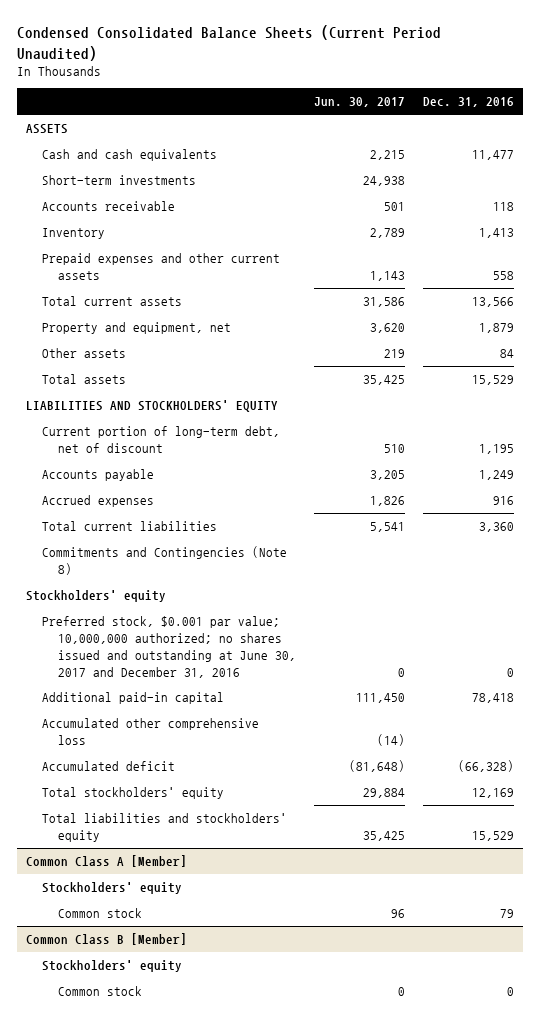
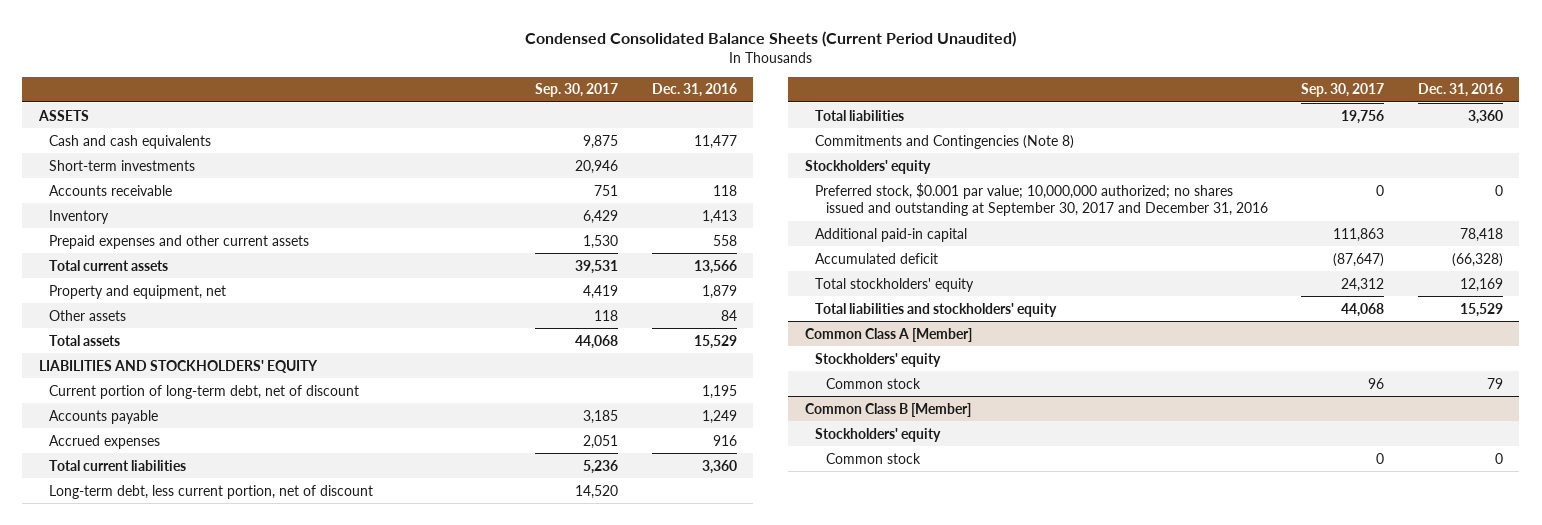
[313,97,405,108] Jun. 30, 2017 -> none
none -> [535,83,619,98] Sep. 30, 2017
none -> [49,484,374,499] Long-term debt, less current portion, net of discount
none -> [815,109,905,121] Total liabilities
[41,616,296,678] Preferred stock, $0.001 par value; 10,000,000 authorized; no shares issued and outstanding at June 30, 2017 and December 31, 2016 -> [815,182,1268,217] Preferred stock, $0.001 par value; 10,000,000 authorized; no shares issued and outstanding at September 30, 2017 and December 31, 2016
[41,718,259,745] Accumulated other comprehensive loss -> none

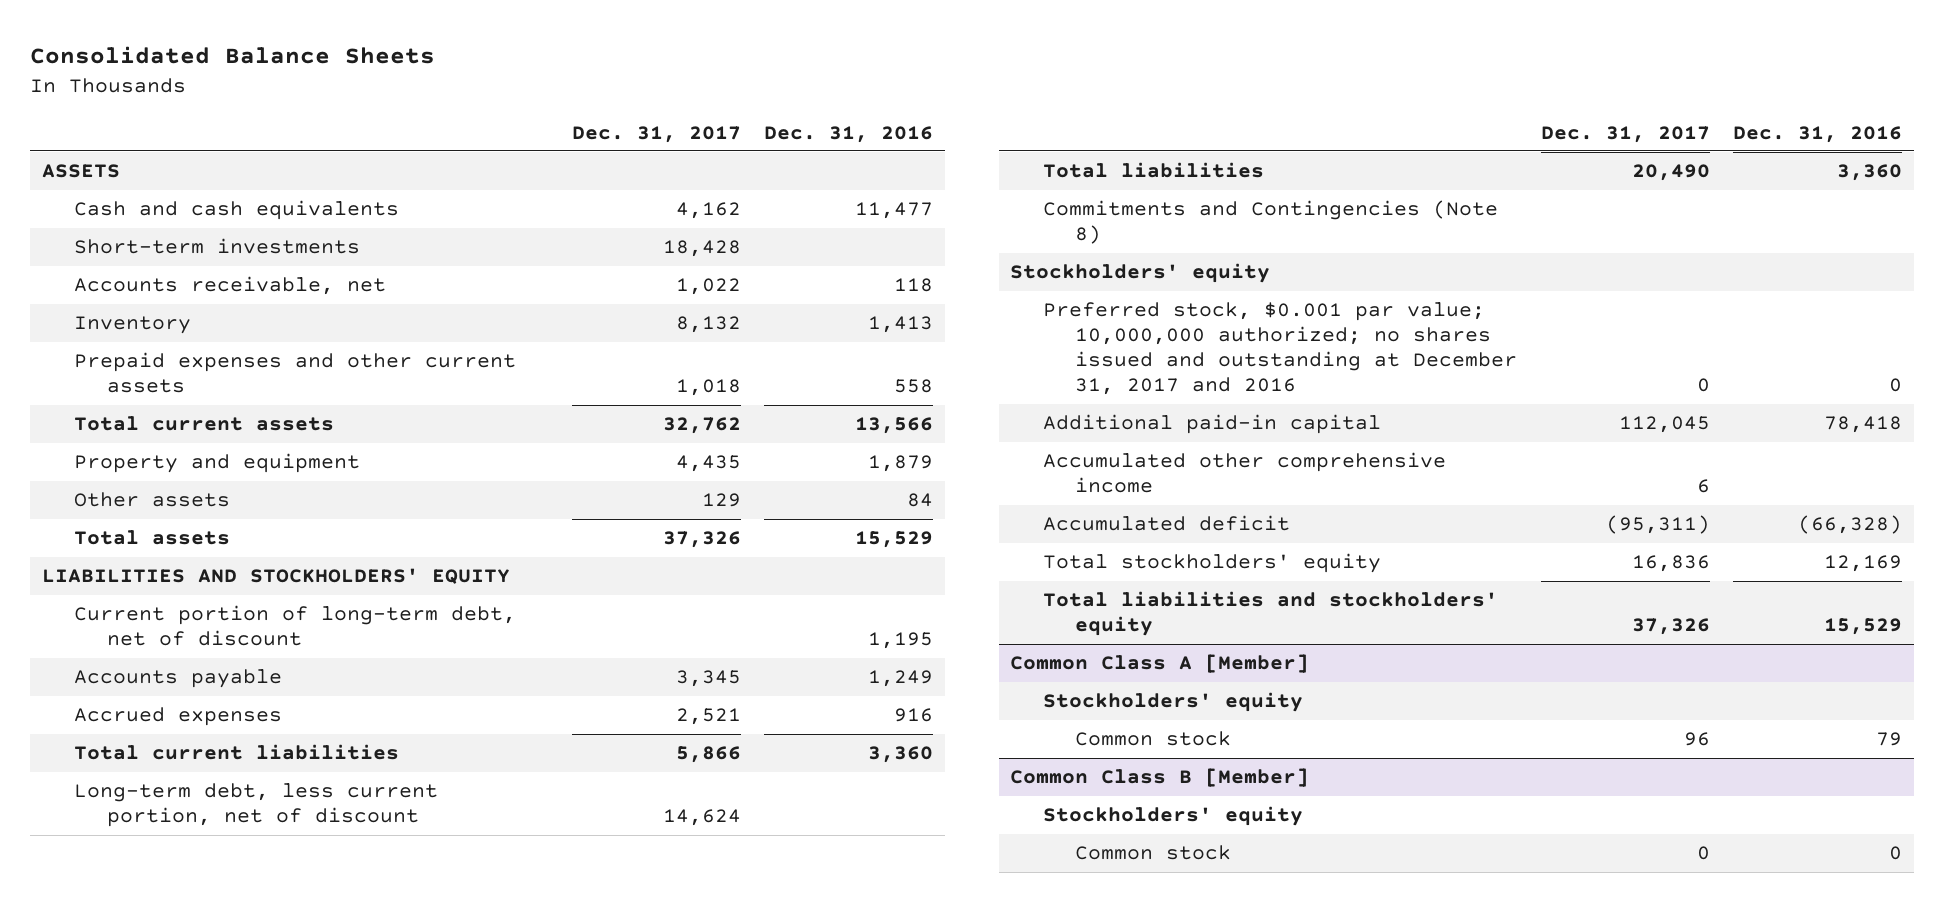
[524,30,1016,47] Condensed Consolidated Balance Sheets (Current Period Unaudited) -> [29,46,435,65] Consolidated Balance Sheets
[535,83,619,98] Sep. 30, 2017 -> none
none -> [572,125,742,143] Dec. 31, 2017
[49,184,173,196] Accounts receivable -> [74,276,387,296] Accounts receivable, net
[49,284,227,299] Property and equipment, net -> [74,453,361,474] Property and equipment
[815,182,1268,217] Preferred stock, $0.001 par value; 10,000,000 authorized; no shares issued and outstanding at September 30, 2017 and December 31, 2016 -> [1042,302,1518,396] Preferred stock, $0.001 par value; 10,000,000 authorized; no shares issued and outstanding at December 31, 2017 and 2016
none -> [1042,452,1446,494] Accumulated other comprehensive income

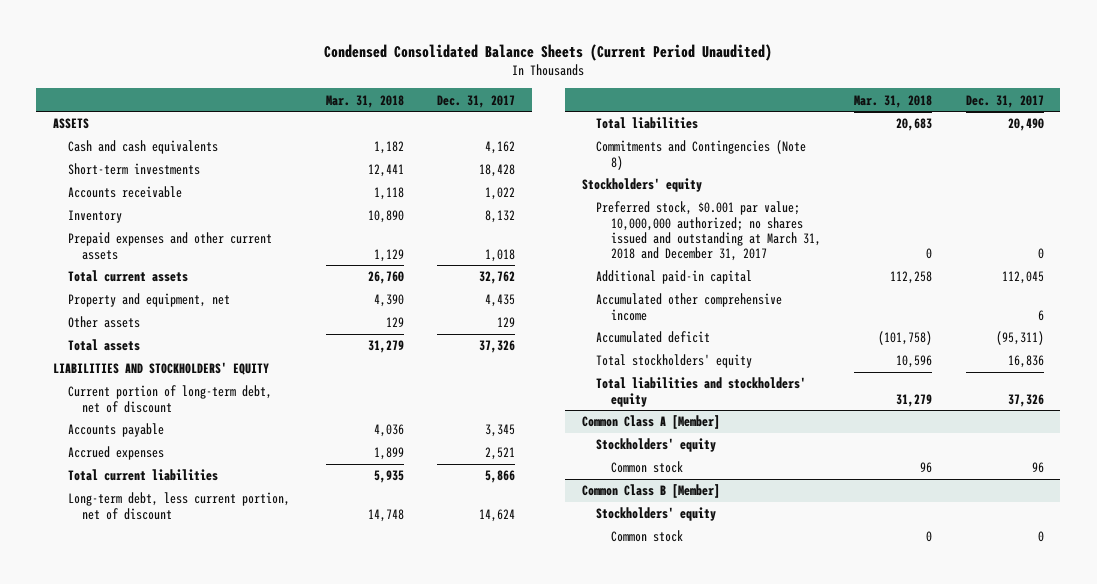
[29,46,435,65] Consolidated Balance Sheets -> [324,44,773,62] Condensed Consolidated Balance Sheets (Current Period Unaudited)
[764,125,934,143] Dec. 31, 2016 -> none
none -> [325,94,404,108] Mar. 31, 2018
[74,276,387,296] Accounts receivable, net -> [67,186,182,199] Accounts receivable
[74,453,361,474] Property and equipment -> [67,293,230,308] Property and equipment, net
[1042,302,1518,396] Preferred stock, $0.001 par value; 10,000,000 authorized; no shares issued and outstanding at December 31, 2017 and 2016 -> [596,201,821,262] Preferred stock, $0.001 par value; 10,000,000 authorized; no shares issued and outstanding at March 31, 2018 and December 31, 2017

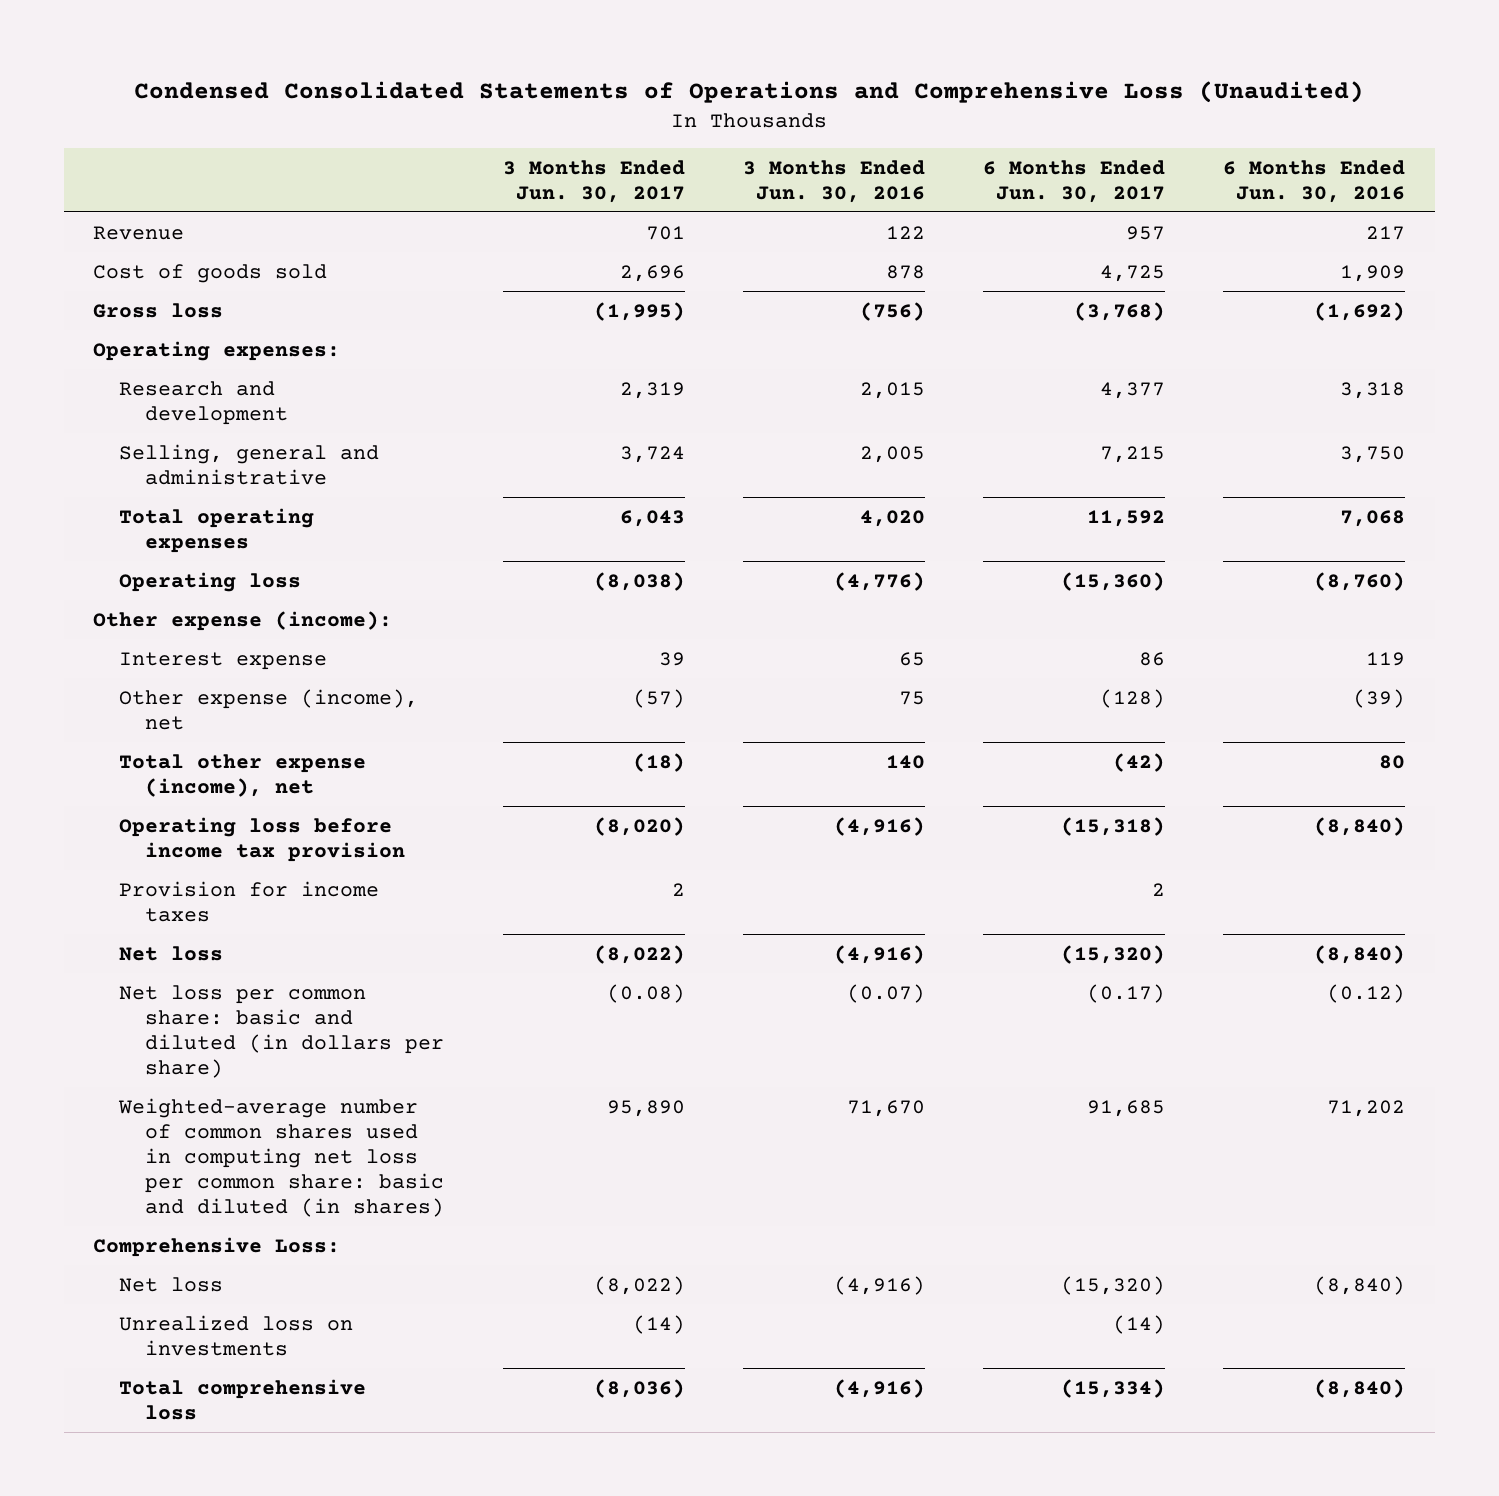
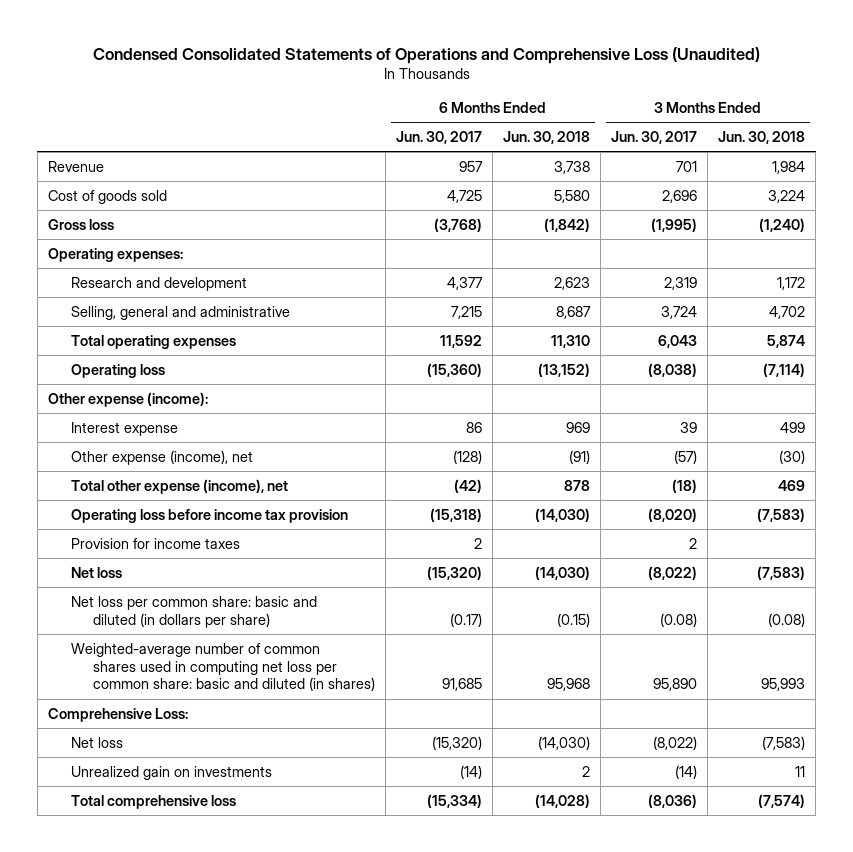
[742,159,925,203] 3 Months Ended Jun. 30, 2016 -> none
[1223,159,1406,203] 6 Months Ended Jun. 30, 2016 -> none
none -> [503,131,591,145] Jun. 30, 2018
none -> [718,131,806,145] Jun. 30, 2018
[119,1314,354,1356] Unrealized loss on investments -> [70,765,272,780] Unrealized gain on investments

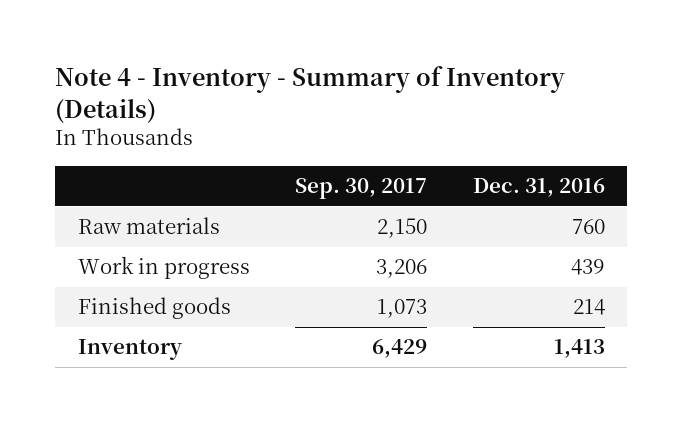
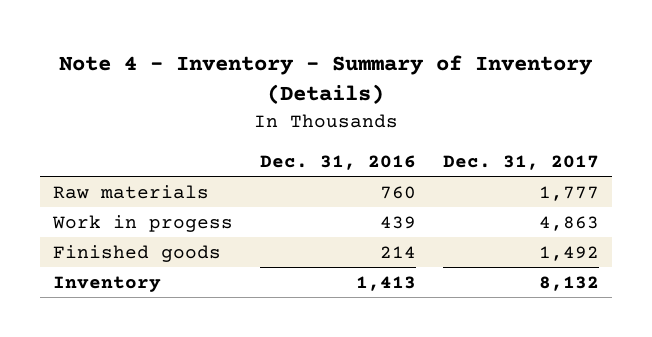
[295,178,428,200] Sep. 30, 2017 -> none
none -> [442,155,599,171] Dec. 31, 2017
[77,256,250,280] Work in progress -> [52,214,234,232] Work in progess

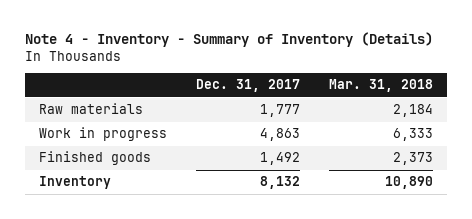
[259,155,416,171] Dec. 31, 2016 -> none
none -> [328,79,433,93] Mar. 31, 2018
[52,214,234,232] Work in progess -> [39,127,168,142] Work in progress

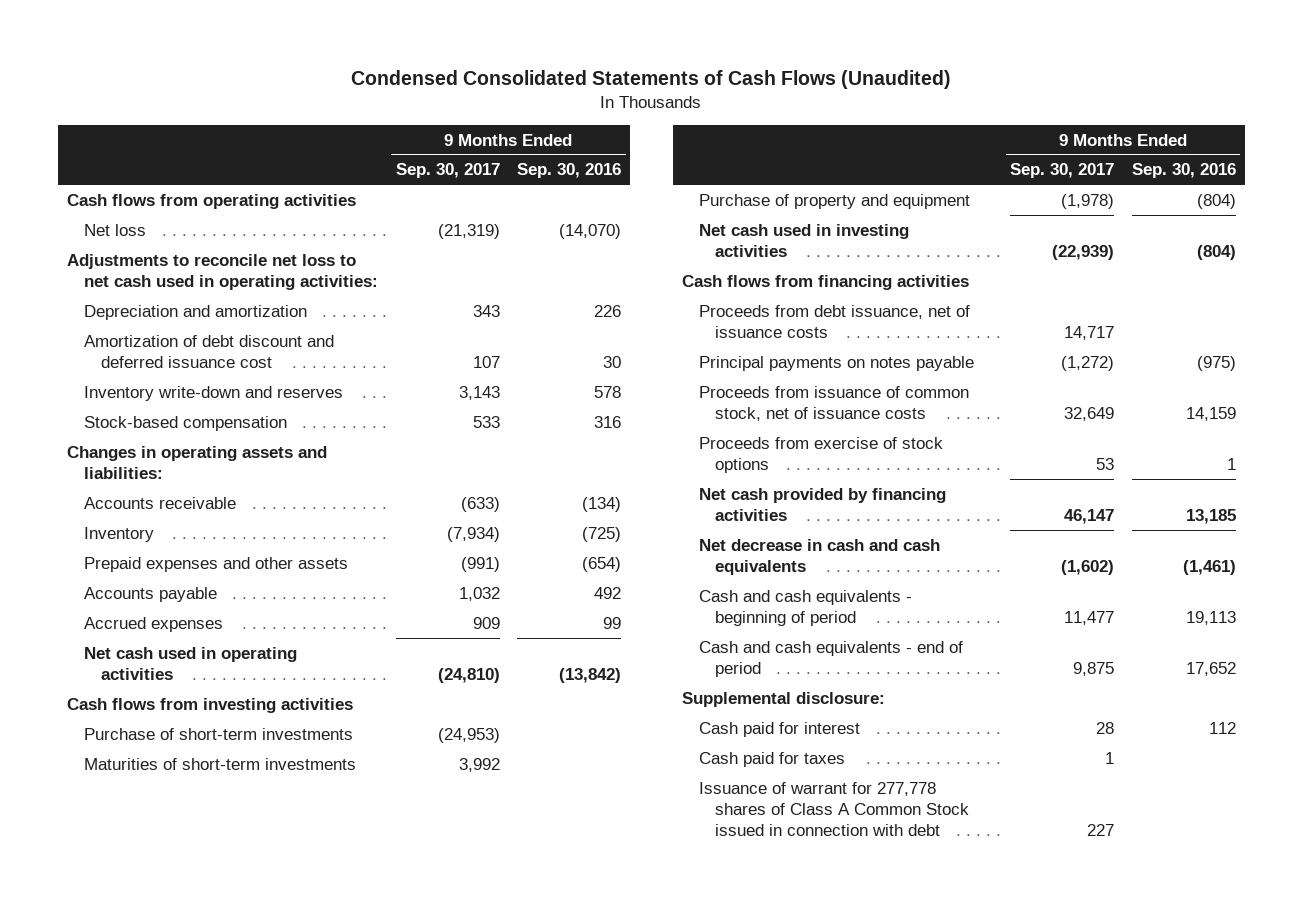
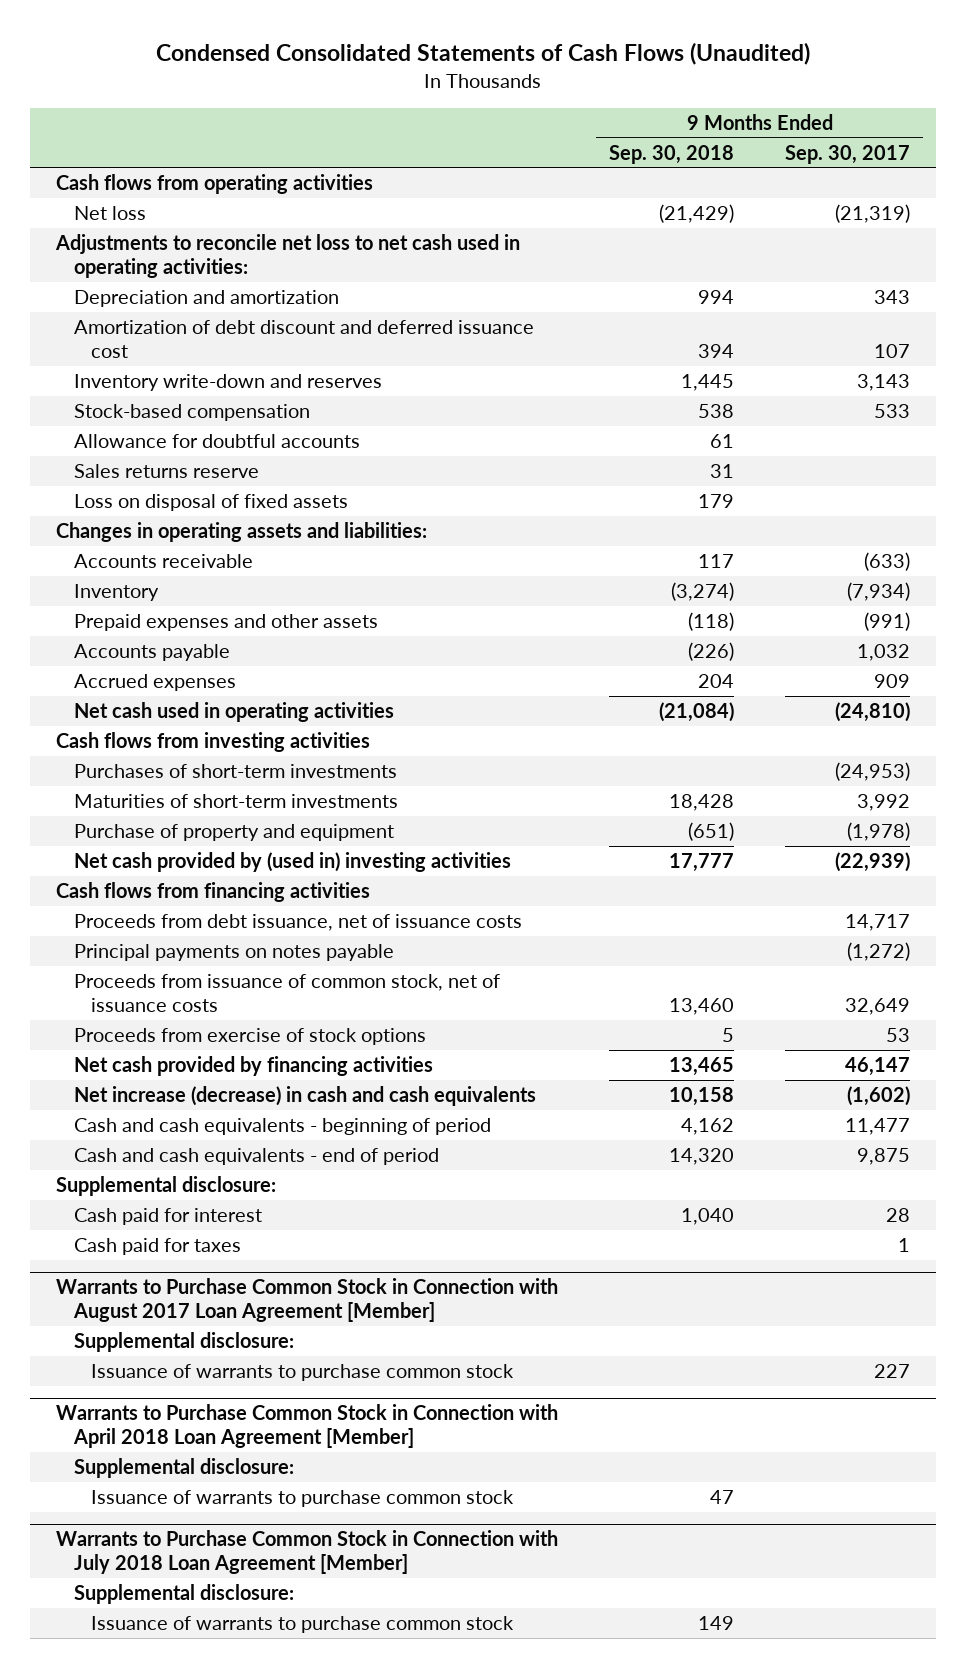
[517,163,622,179] Sep. 30, 2016 -> none
none -> [608,144,734,164] Sep. 30, 2018
none -> [73,434,360,449] Allowance for doubtful accounts
none -> [73,464,259,479] Sales returns reserve
none -> [73,494,348,512] Loss on disposal of fixed assets
[84,727,354,740] Purchase of short-term investments -> [73,764,397,779] Purchases of short-term investments
[698,223,909,257] Net cash used in investing activities -> [73,852,511,873] Net cash provided by (used in) investing activities
[698,538,940,575] Net decrease in cash and cash equivalents -> [73,1086,536,1107] Net increase (decrease) in cash and cash equivalents
none -> [55,1278,558,1323] Warrants to Purchase Common Stock in Connection with August 2017 Loan Agreement [Member]
none -> [73,1332,294,1353] Supplemental disclosure:
[698,781,970,836] Issuance of warrant for 277,778 shares of Class A Common Stock issued in connection with debt -> [91,1364,515,1382] Issuance of warrants to purchase common stock
none -> [55,1404,558,1449] Warrants to Purchase Common Stock in Connection with April 2018 Loan Agreement [Member]
none -> [73,1458,294,1479] Supplemental disclosure:
none -> [91,1490,515,1508] Issuance of warrants to purchase common stock
none -> [55,1530,558,1575] Warrants to Purchase Common Stock in Connection with July 2018 Loan Agreement [Member]
none -> [73,1584,294,1605] Supplemental disclosure:
none -> [91,1616,515,1634] Issuance of warrants to purchase common stock

